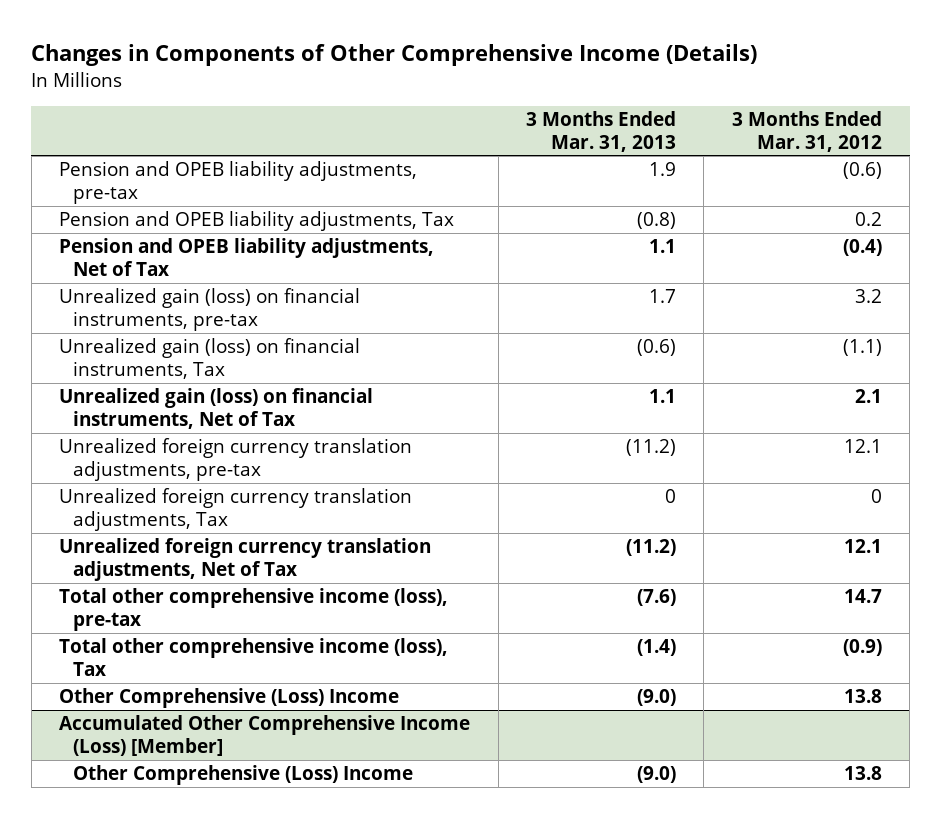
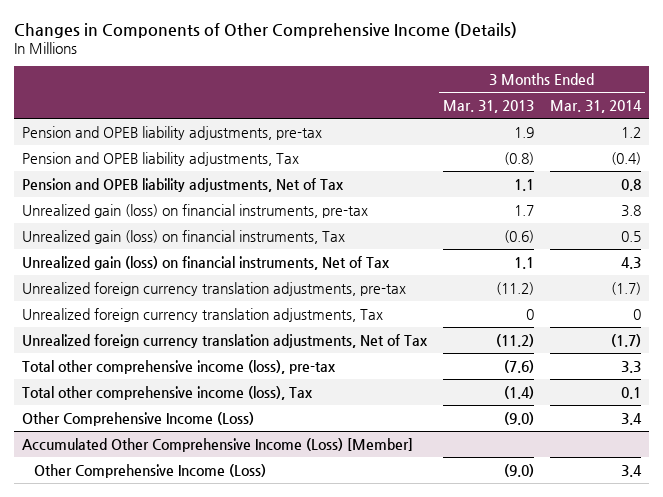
[731,110,882,152] 3 Months Ended Mar. 31, 2012 -> none
none -> [549,99,642,113] Mar. 31, 2014
[59,688,400,709] Other Comprehensive (Loss) Income -> [21,411,254,426] Other Comprehensive Income (Loss)
[73,765,414,786] Other Comprehensive (Loss) Income -> [34,463,267,478] Other Comprehensive Income (Loss)

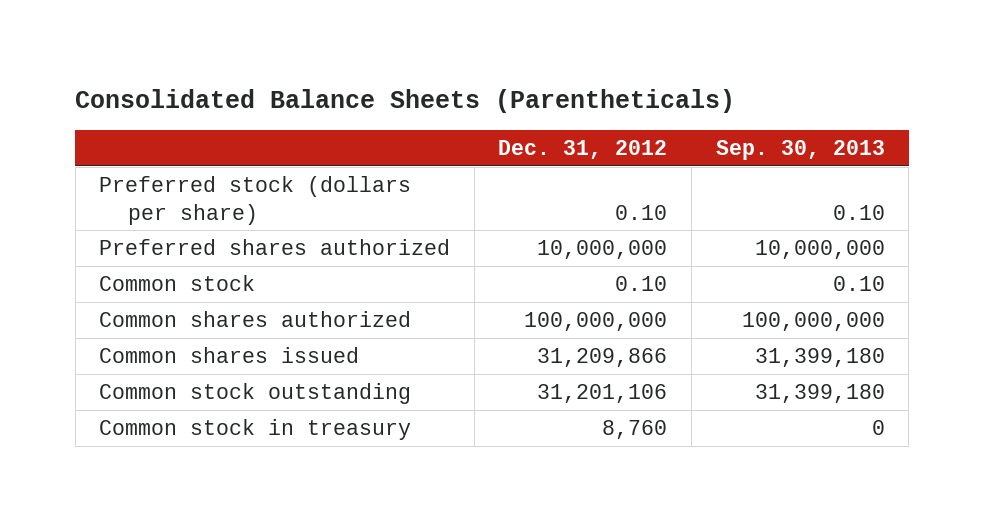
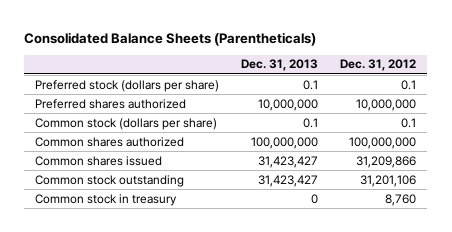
[715,139,885,160] Sep. 30, 2013 -> none
none -> [241,59,319,72] Dec. 31, 2013
[615,204,668,220] 0.10 -> [401,79,417,90] 0.1
[99,274,256,291] Common stock -> [35,117,218,130] Common stock (dollars per share)
[615,275,668,291] 0.10 -> [401,117,417,128] 0.1

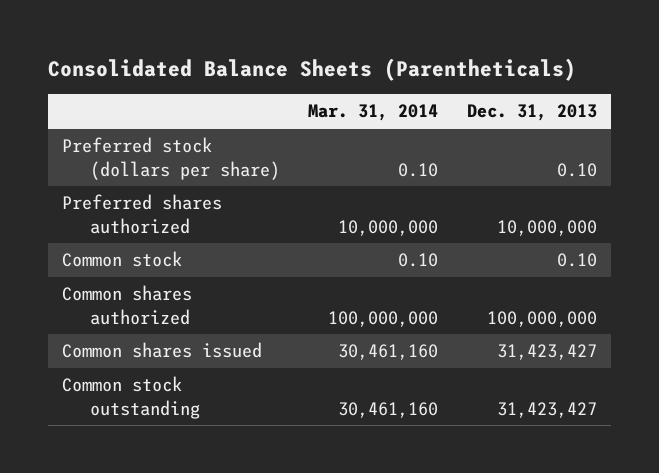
[340,59,417,72] Dec. 31, 2012 -> none
none -> [308,104,439,122] Mar. 31, 2014
[303,79,319,90] 0.1 -> [556,162,597,177] 0.10
[35,117,218,130] Common stock (dollars per share) -> [61,251,182,268] Common stock
[303,117,319,128] 0.1 -> [556,253,597,268] 0.10
[35,193,178,206] Common stock in treasury -> none

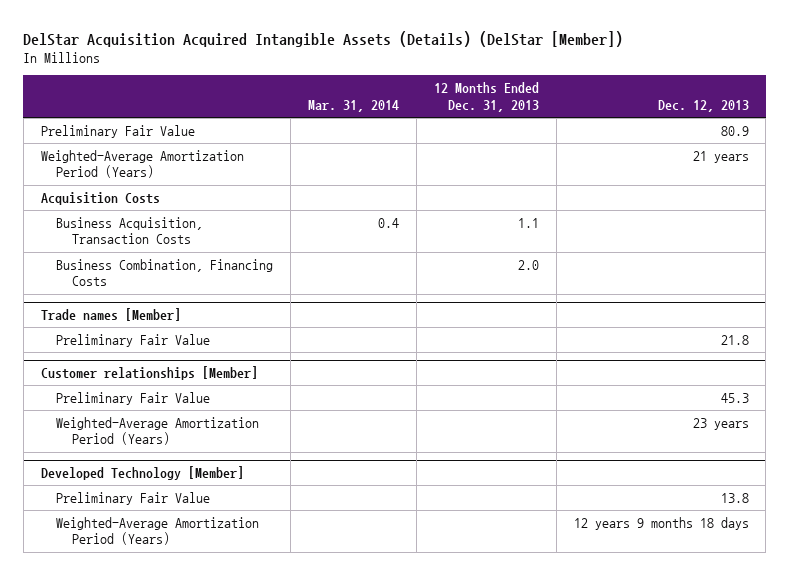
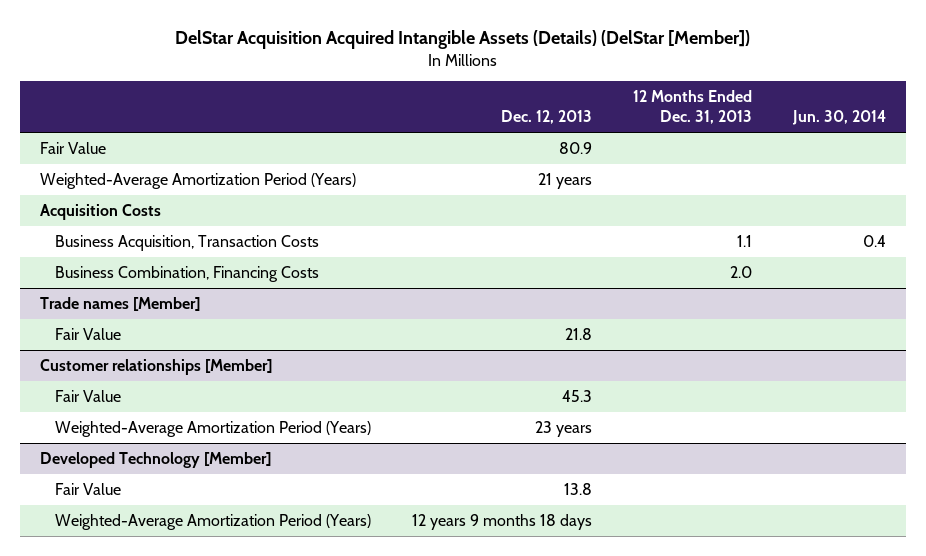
[307,99,399,112] Mar. 31, 2014 -> none
none -> [791,110,886,126] Jun. 30, 2014
[40,124,195,138] Preliminary Fair Value -> [40,141,107,154] Fair Value
[56,333,211,347] Preliminary Fair Value -> [54,327,121,340] Fair Value
[56,391,211,405] Preliminary Fair Value -> [54,389,121,402] Fair Value
[56,491,211,505] Preliminary Fair Value -> [54,482,121,495] Fair Value

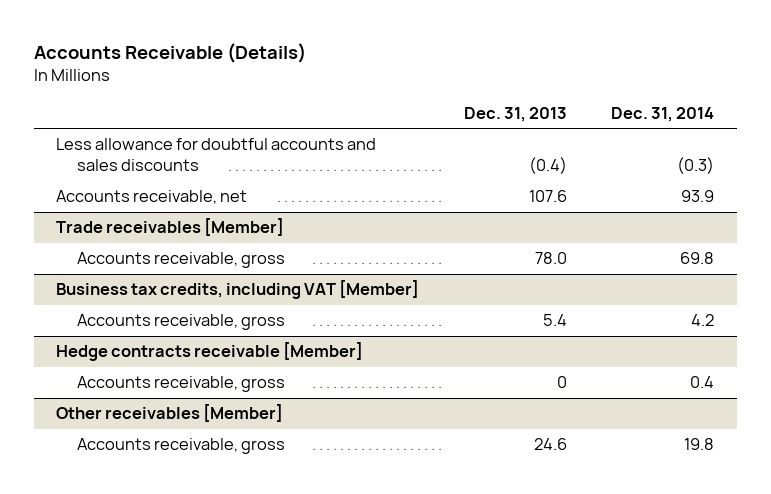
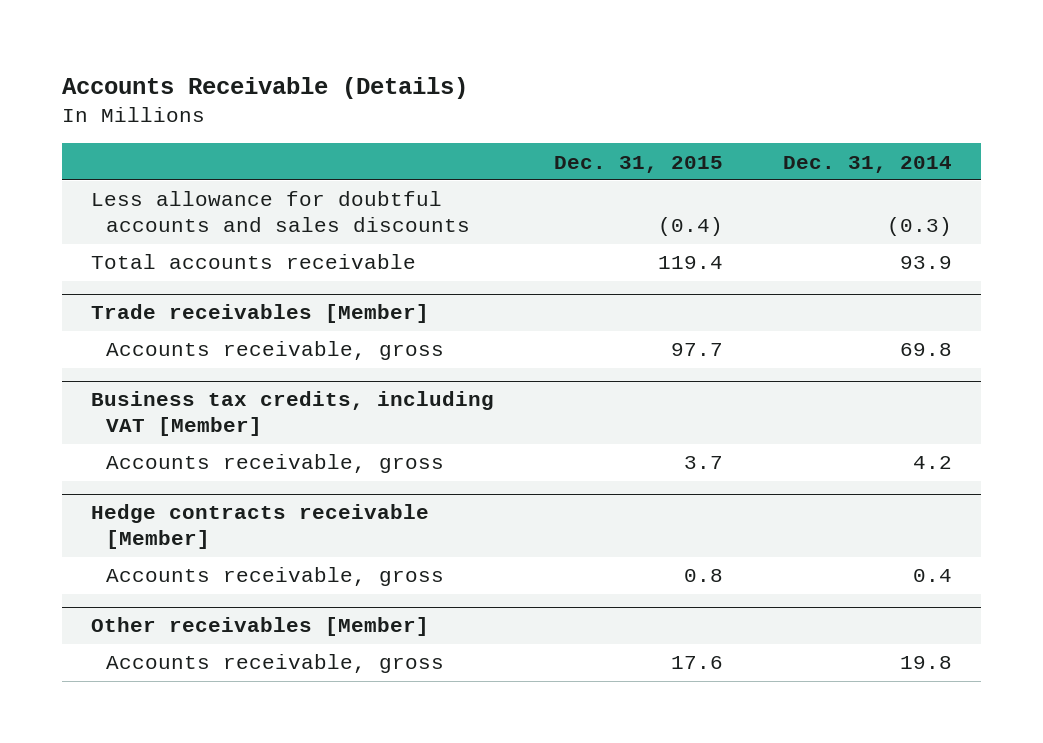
[463,106,567,122] Dec. 31, 2013 -> none
none -> [553,155,723,173] Dec. 31, 2015
[56,190,248,205] Accounts receivable, net -> [91,254,417,270] Total accounts receivable

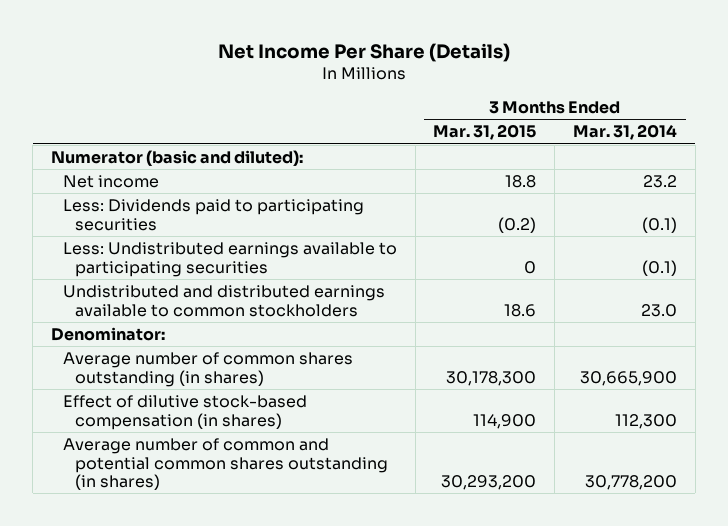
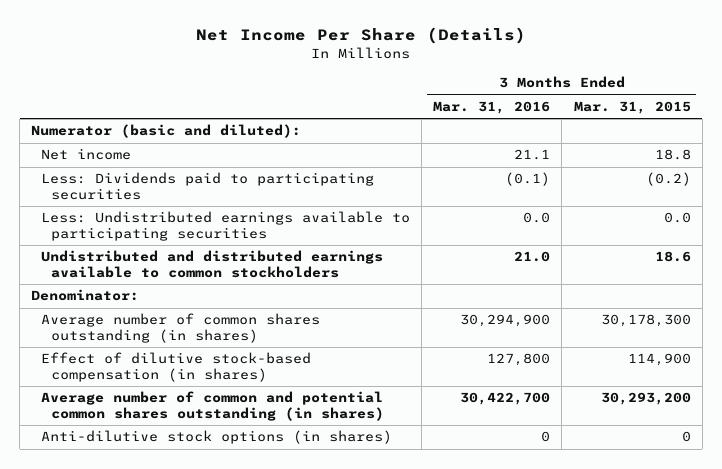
[572,124,677,141] Mar. 31, 2014 -> none
none -> [433,100,551,114] Mar. 31, 2016
[524,260,537,274] 0 -> [663,212,691,224] 0.0
none -> [41,430,393,445] Anti-dilutive stock options (in shares)

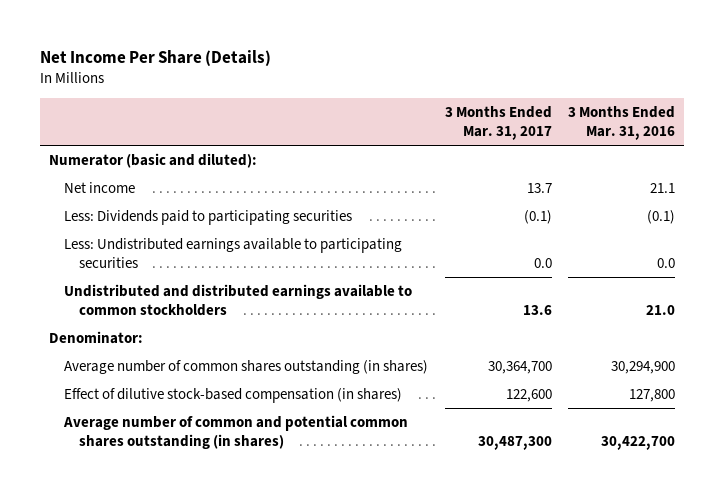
[573,100,691,114] Mar. 31, 2015 -> none
none -> [444,106,552,140] 3 Months Ended Mar. 31, 2017
[41,430,393,445] Anti-dilutive stock options (in shares) -> none

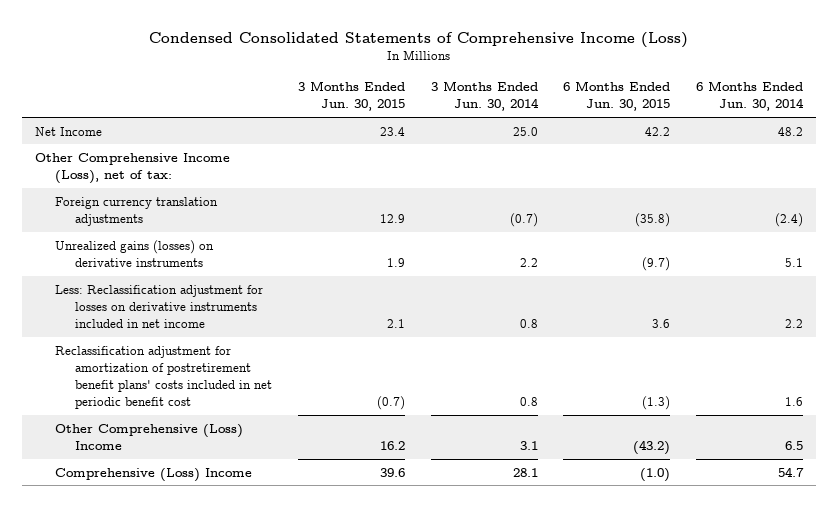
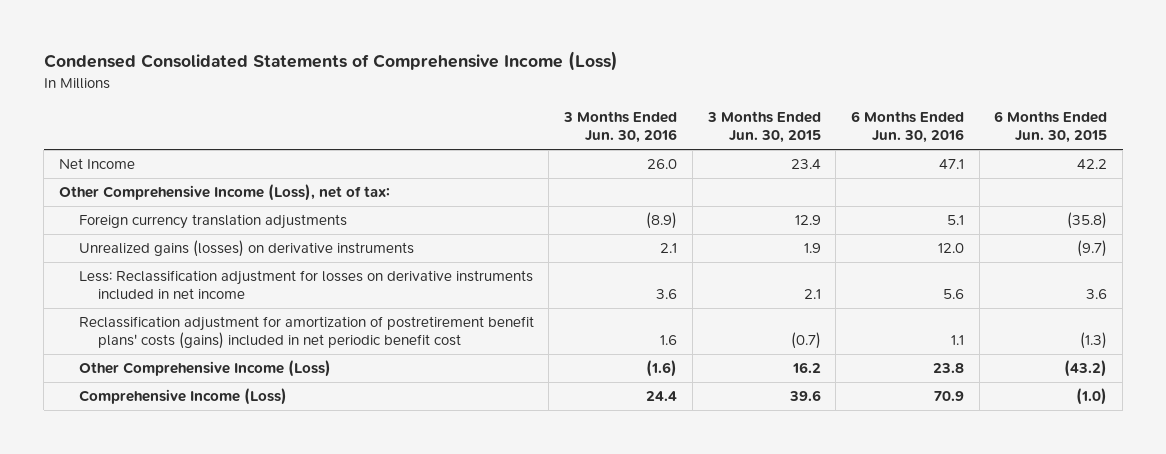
[430,81,539,112] 3 Months Ended Jun. 30, 2014 -> none
[696,81,805,112] 6 Months Ended Jun. 30, 2014 -> none
none -> [563,110,678,144] 3 Months Ended Jun. 30, 2016
none -> [850,110,964,144] 6 Months Ended Jun. 30, 2016
[55,345,273,410] Reclassification adjustment for amortization of postretirement benefit plans' costs included in net periodic benefit cost -> [78,316,534,350] Reclassification adjustment for amortization of postretirement benefit plans' costs (gains) included in net periodic benefit cost
[55,423,244,450] Other Comprehensive (Loss) Income -> [78,360,331,378] Other Comprehensive Income (Loss)
[55,467,253,482] Comprehensive (Loss) Income -> [78,388,287,406] Comprehensive Income (Loss)

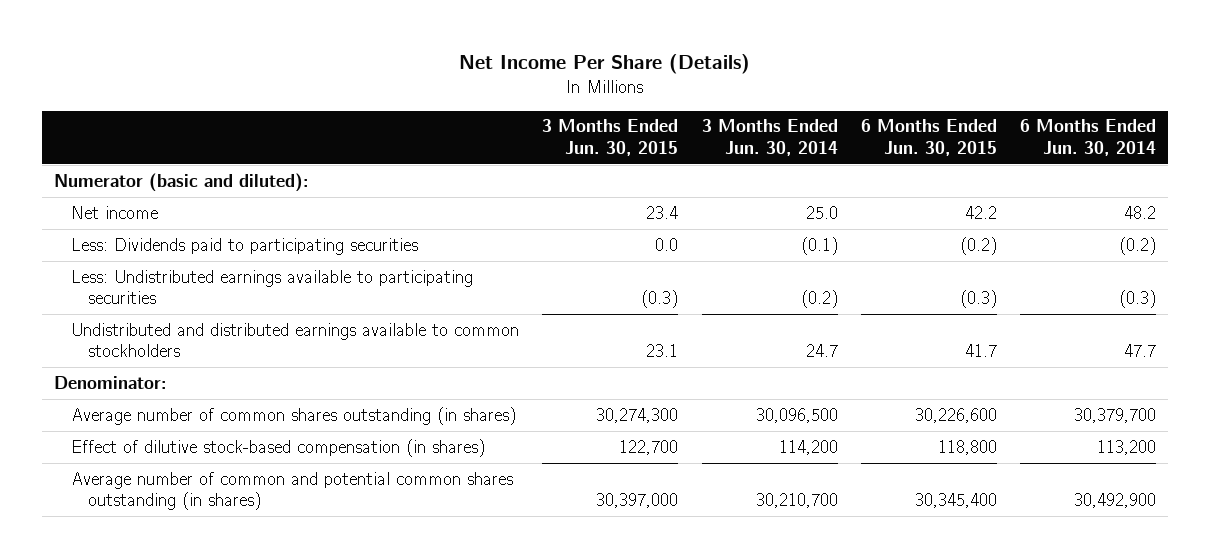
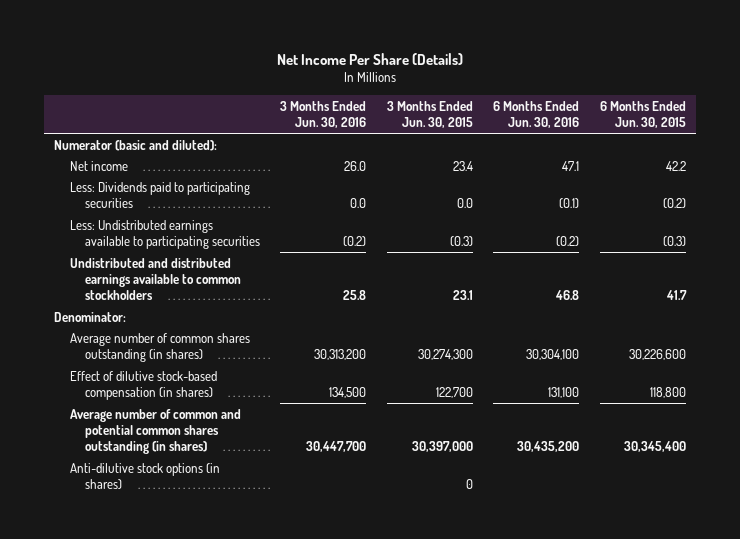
[701,119,838,156] 3 Months Ended Jun. 30, 2014 -> none
[1020,119,1157,156] 6 Months Ended Jun. 30, 2014 -> none
none -> [280,100,367,129] 3 Months Ended Jun. 30, 2016
none -> [493,100,580,129] 6 Months Ended Jun. 30, 2016
none -> [69,462,220,489] Anti-dilutive stock options (in shares)

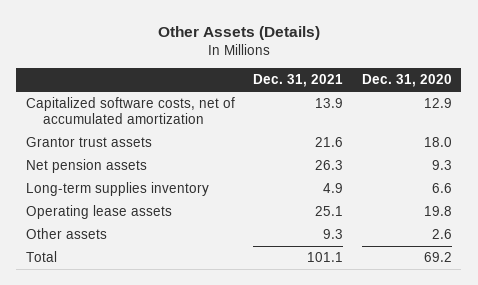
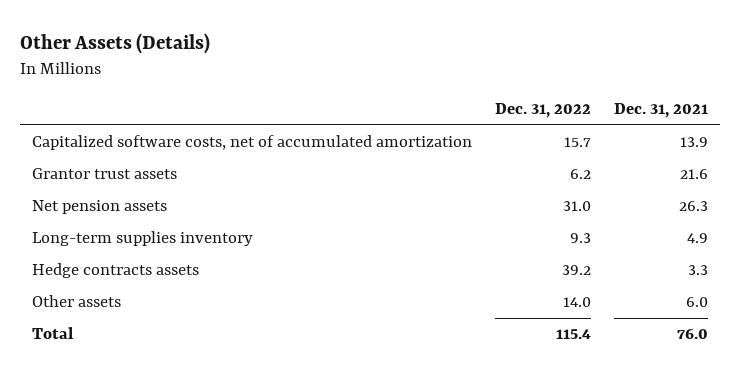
[361,74,452,88] Dec. 31, 2020 -> none
none -> [494,103,591,119] Dec. 31, 2022
[25,205,172,220] Operating lease assets -> none
none -> [31,263,199,279] Hedge contracts assets
[323,229,344,240] 9.3 -> [686,297,709,308] 6.0
[307,252,344,263] 101.1 -> [677,329,709,340] 76.0

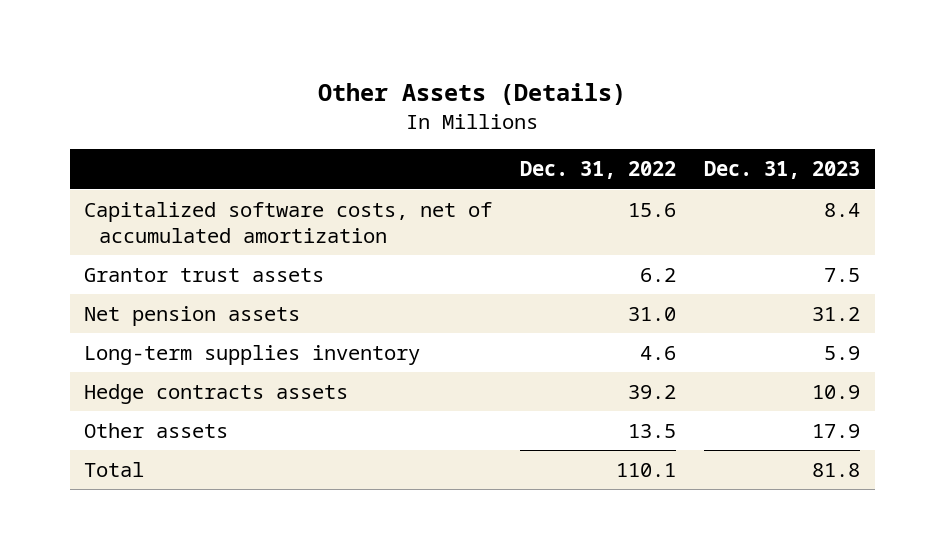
[614,103,709,119] Dec. 31, 2021 -> none
none -> [704,161,861,180] Dec. 31, 2023
[563,137,591,148] 15.7 -> [628,203,677,218] 15.6
[569,233,591,244] 9.3 -> [640,346,677,361] 4.6
[562,297,591,308] 14.0 -> [628,424,677,439] 13.5
[555,329,591,340] 115.4 -> [616,463,677,478] 110.1

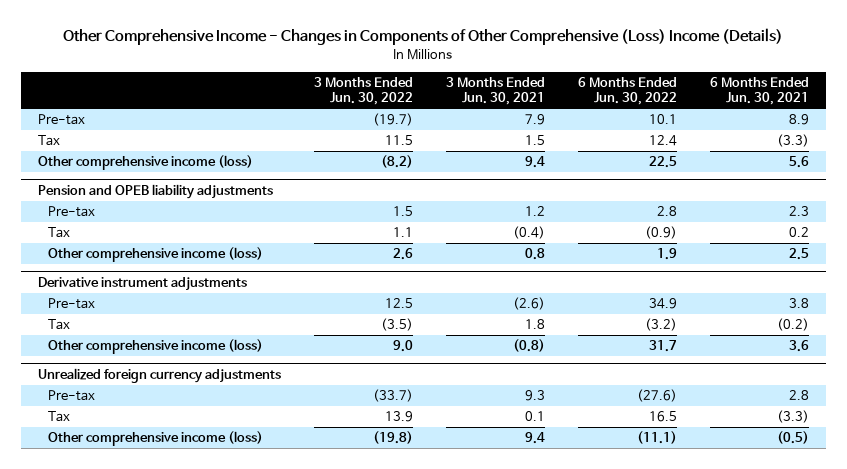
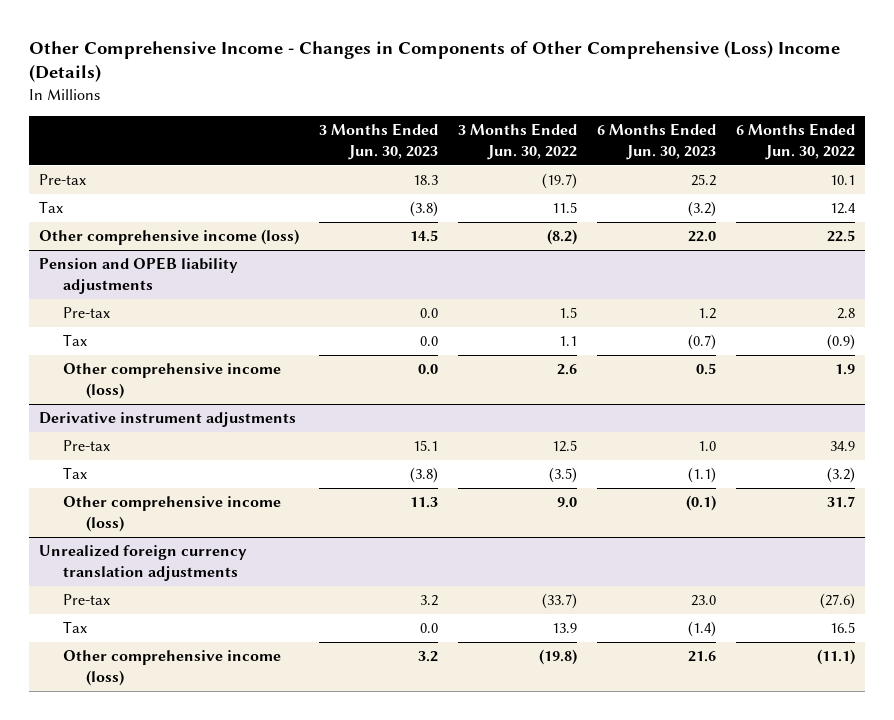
[445,76,545,106] 3 Months Ended Jun. 30, 2021 -> none
[710,76,810,106] 6 Months Ended Jun. 30, 2021 -> none
none -> [319,123,439,160] 3 Months Ended Jun. 30, 2023
none -> [596,123,716,160] 6 Months Ended Jun. 30, 2023
[37,367,281,383] Unrealized foreign currency adjustments -> [39,545,248,581] Unrealized foreign currency translation adjustments

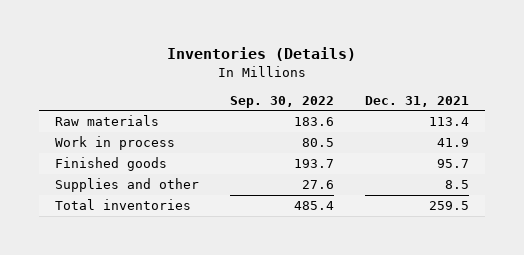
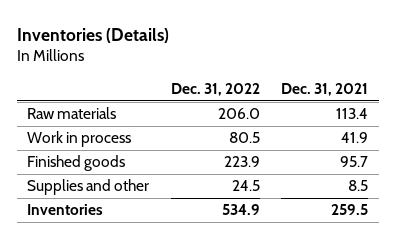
[229,95,334,108] Sep. 30, 2022 -> none
none -> [170,83,260,97] Dec. 31, 2022
[54,199,191,211] Total inventories -> [27,204,104,216] Inventories

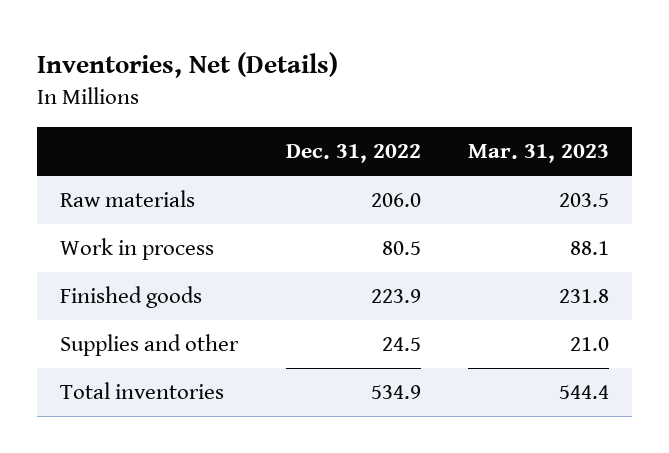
[16,27,169,43] Inventories (Details) -> [36,51,338,78] Inventories, Net (Details)
[281,83,369,97] Dec. 31, 2021 -> none
none -> [467,144,609,164] Mar. 31, 2023
[27,204,104,216] Inventories -> [60,382,225,400] Total inventories

